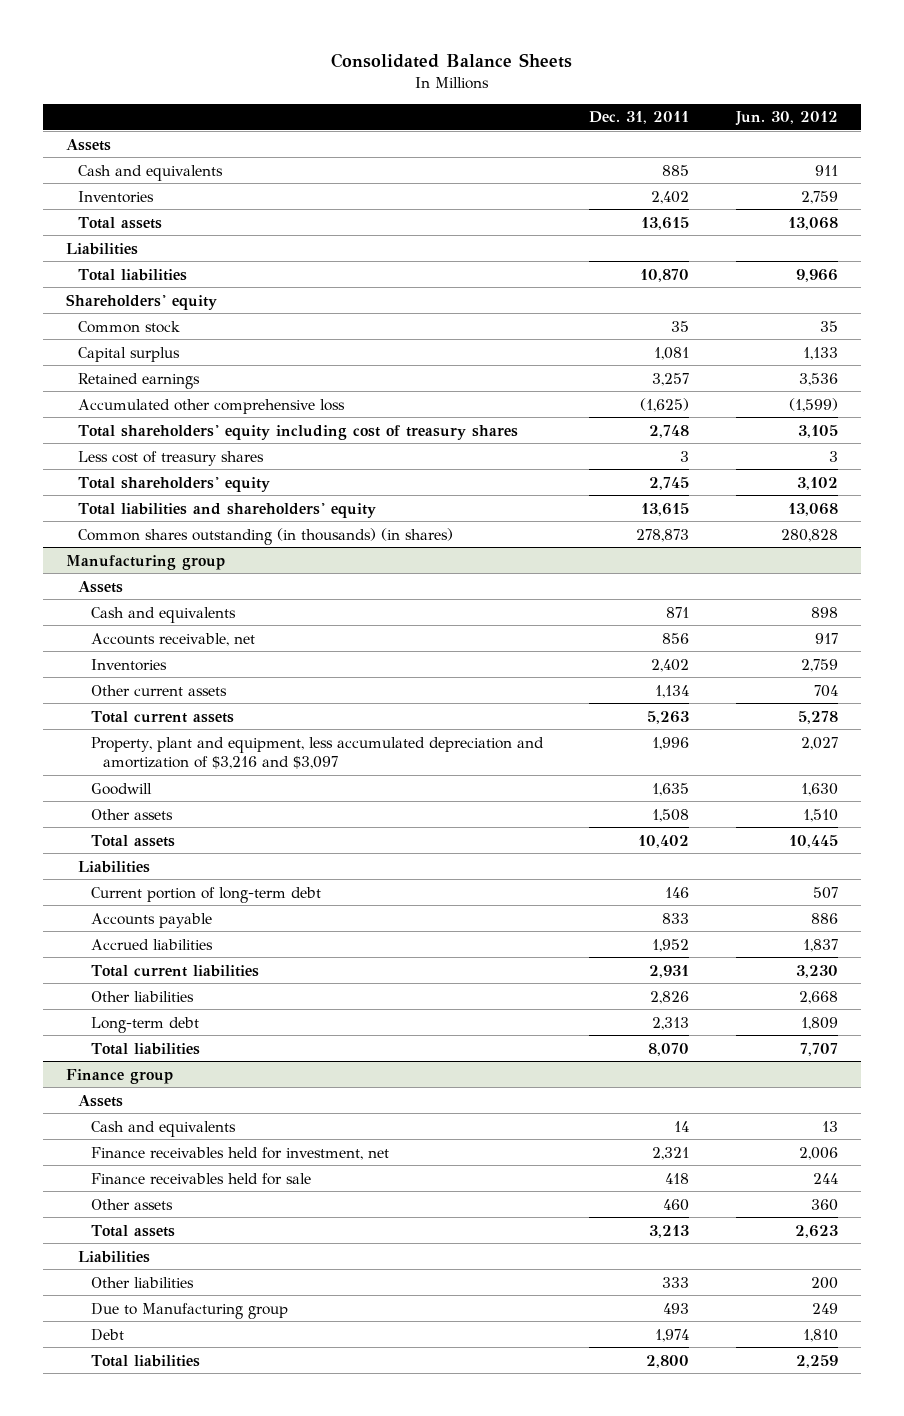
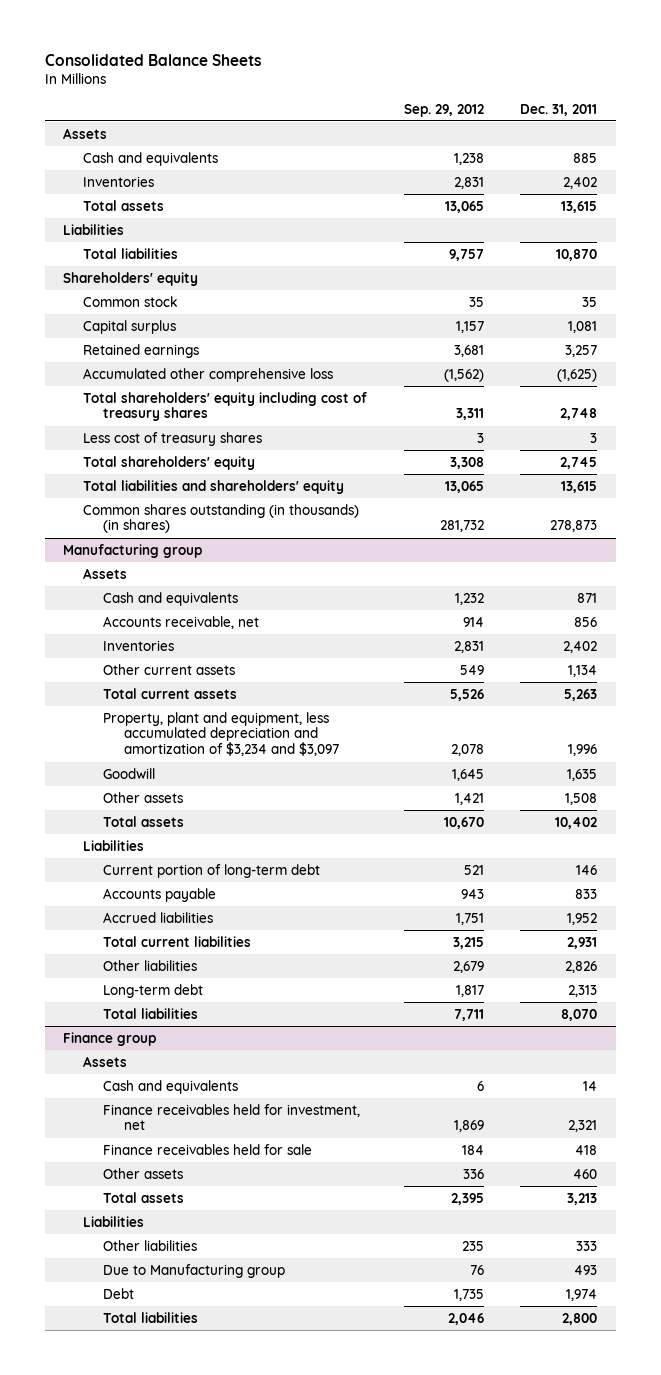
[734,111,838,127] Jun. 30, 2012 -> none
none -> [403,103,484,117] Sep. 29, 2012
[90,736,544,769] Property, plant and equipment, less accumulated depreciation and amortization of $3,216 and $3,097 -> [103,711,339,757] Property, plant and equipment, less accumulated depreciation and amortization of $3,234 and $3,097

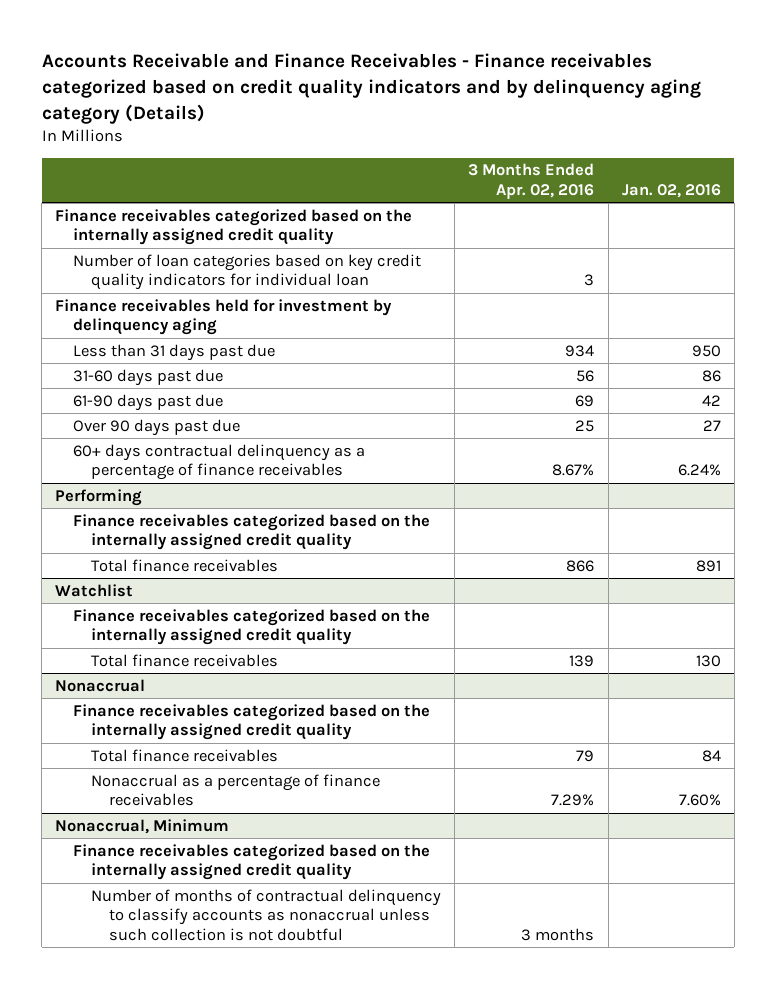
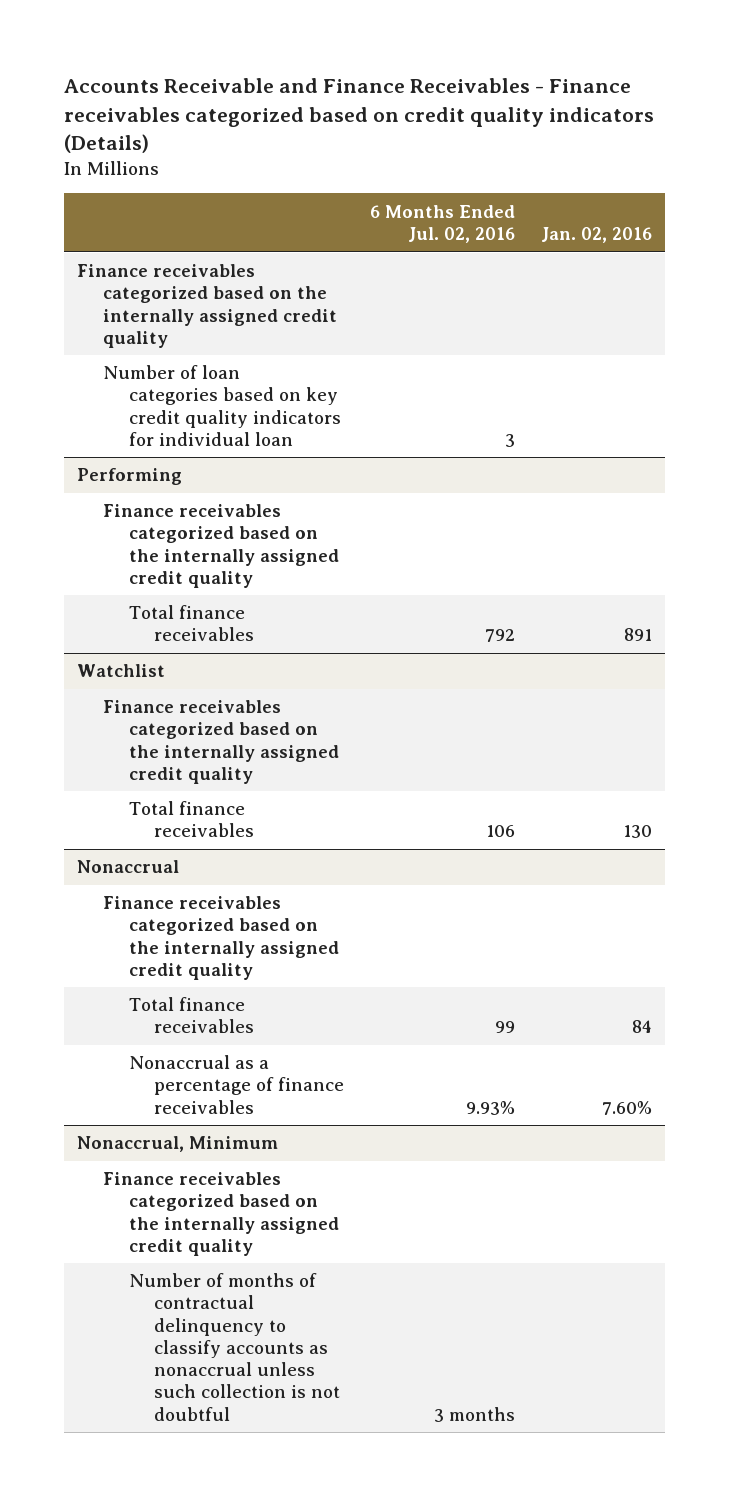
[41,53,701,124] Accounts Receivable and Finance Receivables - Finance receivables categorized based on credit quality indicators and by delinquency aging category (Details) -> [64,77,655,154] Accounts Receivable and Finance Receivables - Finance receivables categorized based on credit quality indicators (Details)
[468,163,595,199] 3 Months Ended Apr. 02, 2016 -> none
none -> [370,204,516,243] 6 Months Ended Jul. 02, 2016
[55,298,393,336] Finance receivables held for investment by delinquency aging -> none
[73,343,276,361] Less than 31 days past due -> none
[73,368,224,386] 31-60 days past due -> none
[73,393,224,411] 61-90 days past due -> none
[73,418,241,436] Over 90 days past due -> none
[73,443,366,481] 60+ days contractual delinquency as a percentage of finance receivables -> none

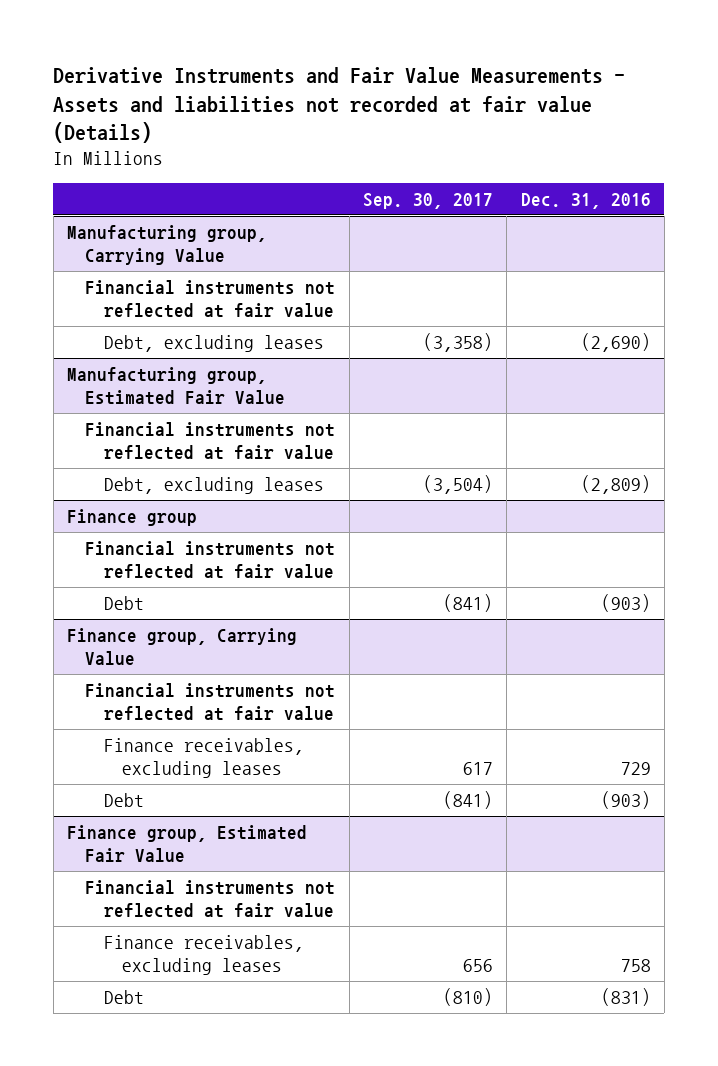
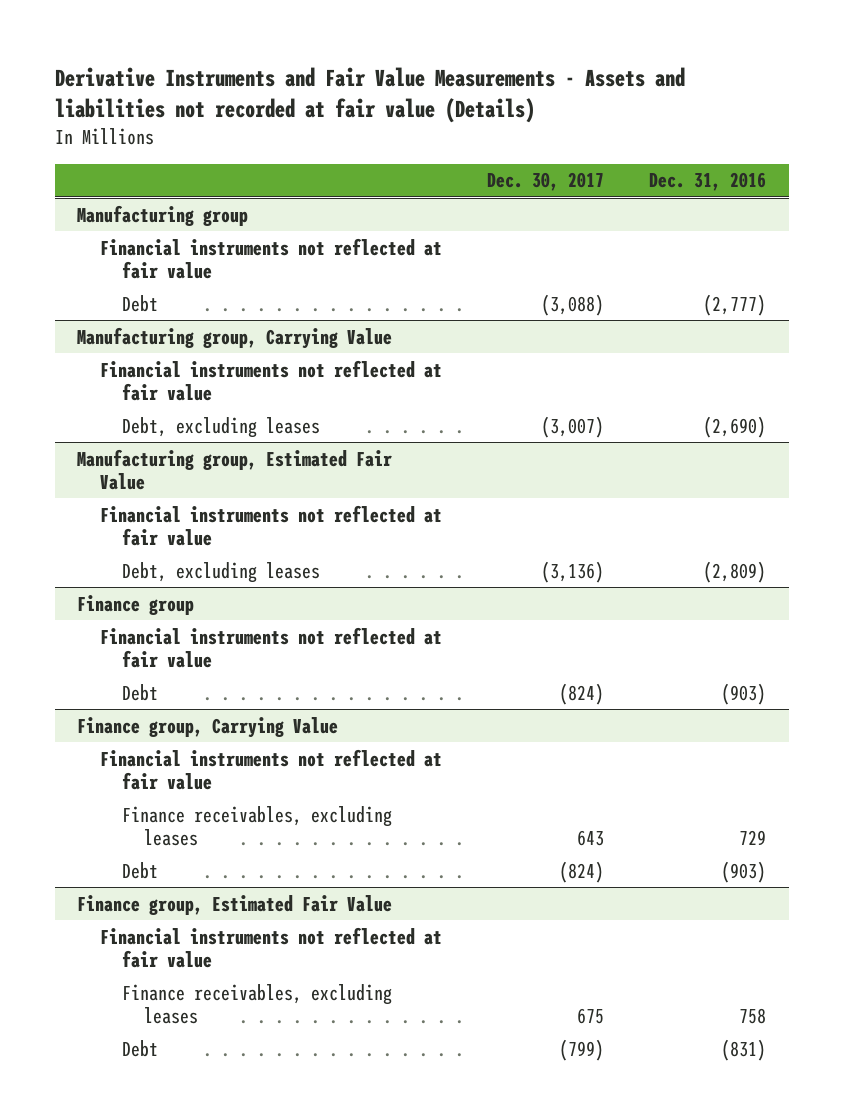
[362,192,493,209] Sep. 30, 2017 -> none
none -> [486,172,604,192] Dec. 30, 2017
none -> [77,204,249,226] Manufacturing group
none -> [99,237,442,279] Financial instruments not reflected at fair value
none -> [121,294,158,312] Debt

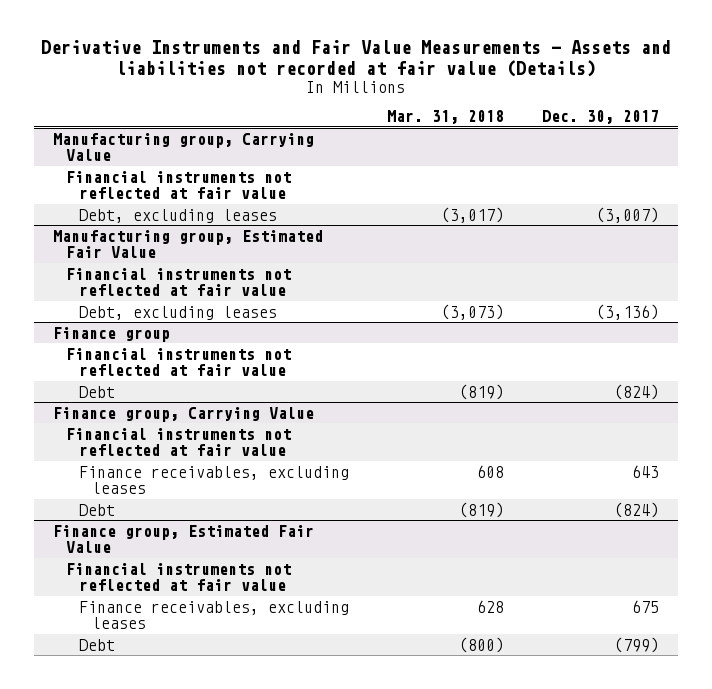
[649,172,767,192] Dec. 31, 2016 -> none
none -> [386,110,504,125] Mar. 31, 2018
[77,204,249,226] Manufacturing group -> none
[99,237,442,279] Financial instruments not reflected at fair value -> none
[121,294,158,312] Debt -> none

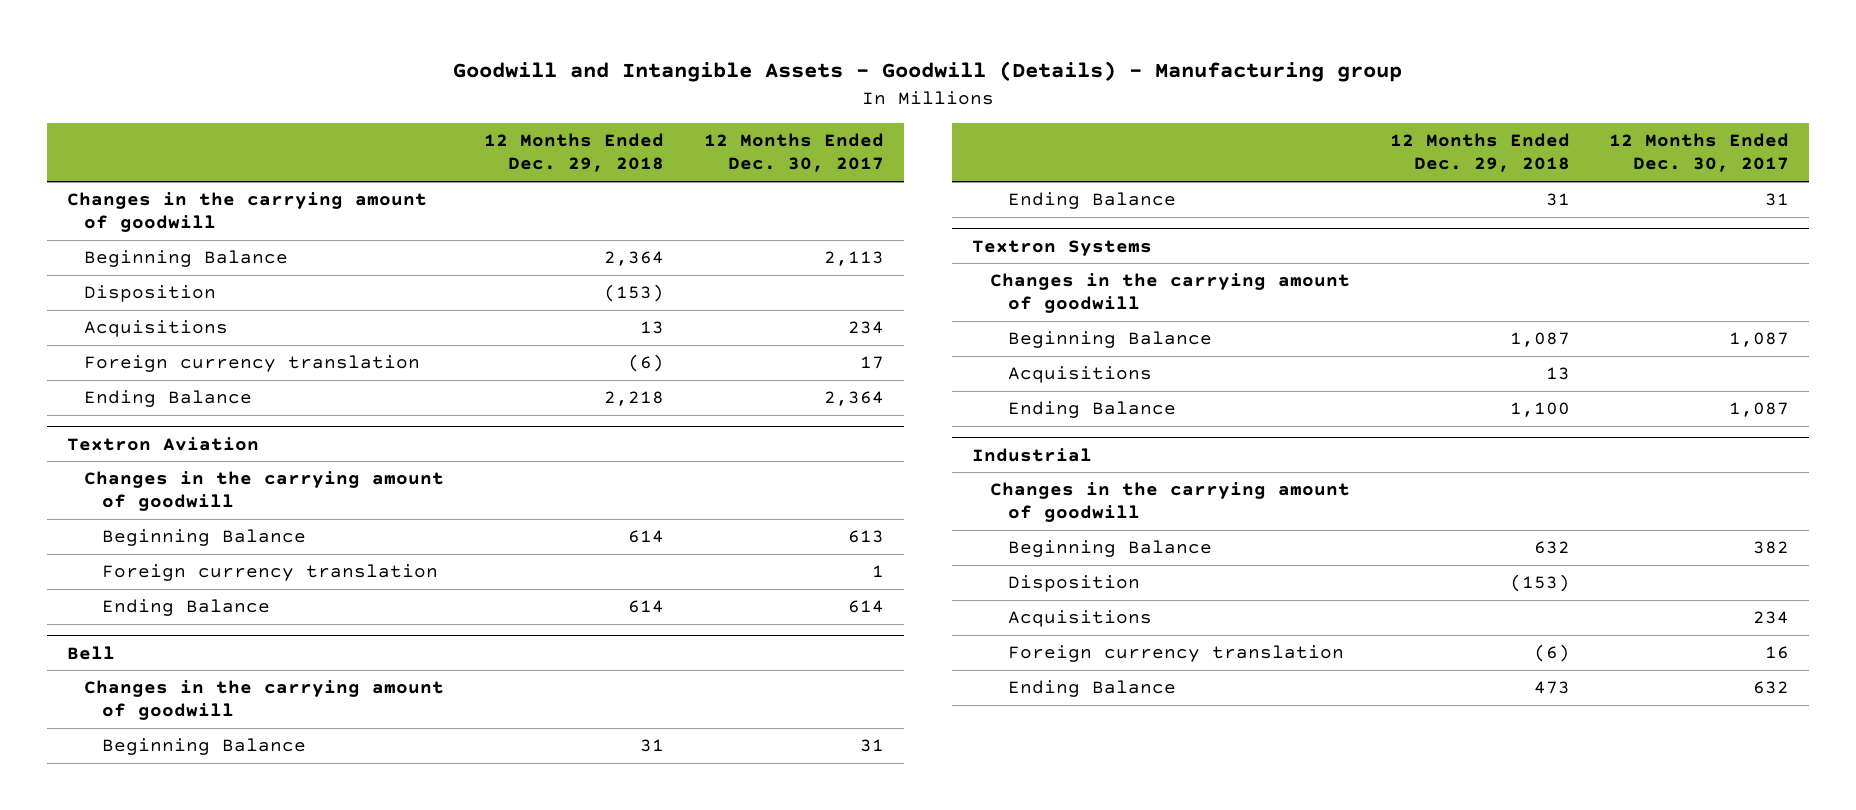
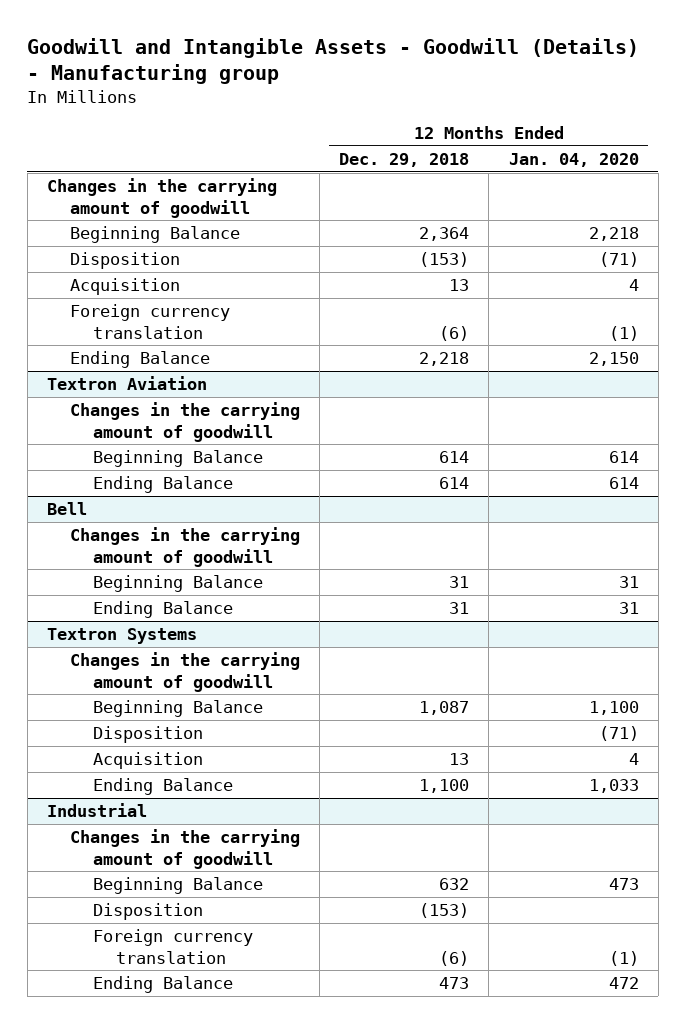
[703,133,884,173] 12 Months Ended Dec. 30, 2017 -> none
none -> [508,153,639,168] Jan. 04, 2020
[84,320,229,338] Acquisitions -> [69,278,180,296] Acquisition
[102,564,439,582] Foreign currency translation -> none
none -> [92,726,203,744] Disposition
[1007,366,1152,384] Acquisitions -> [92,752,203,770] Acquisition
[1007,610,1152,628] Acquisitions -> none

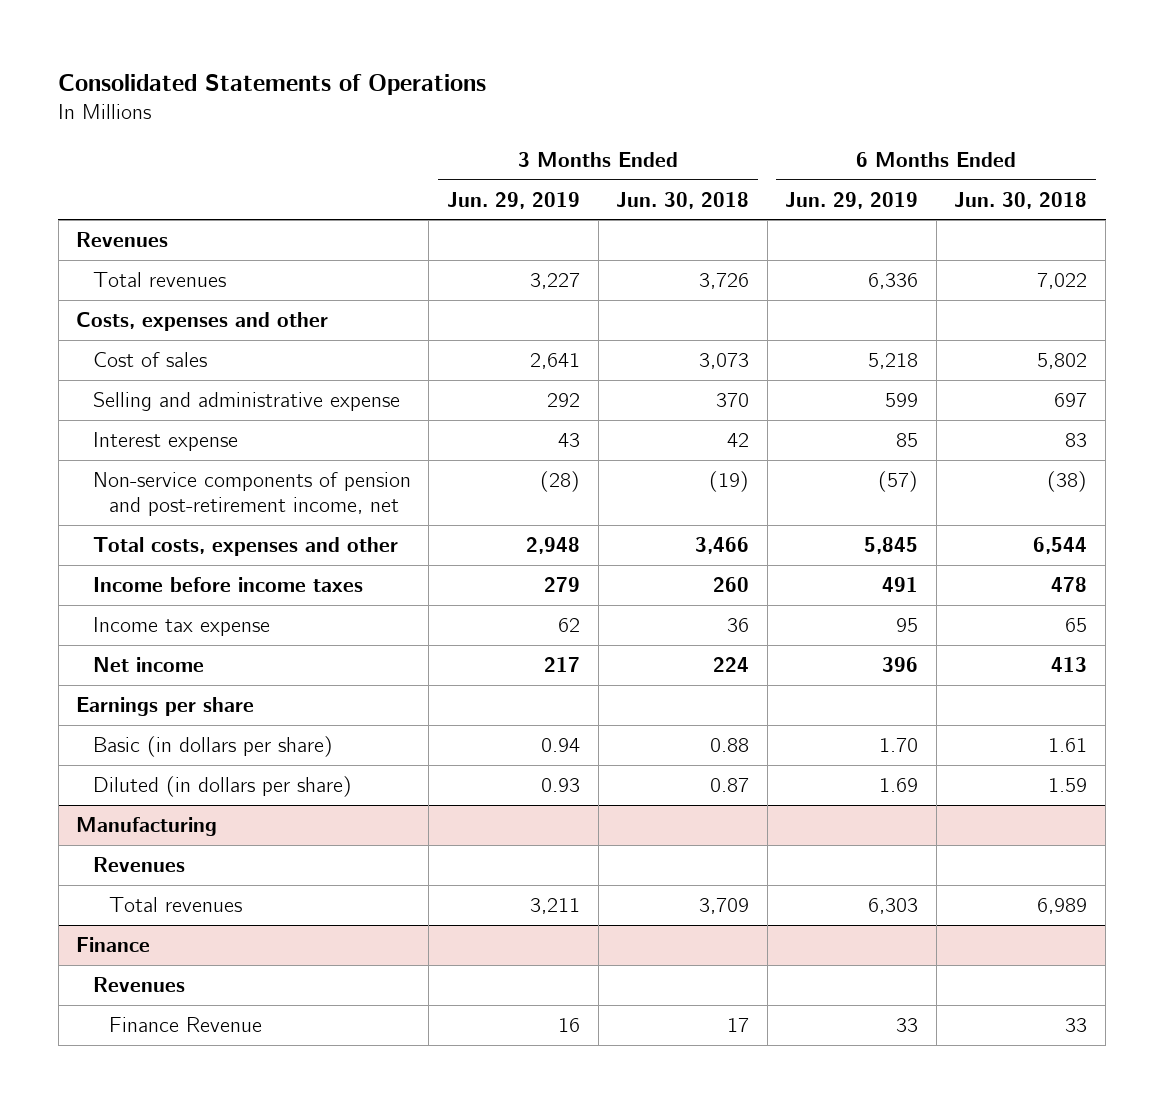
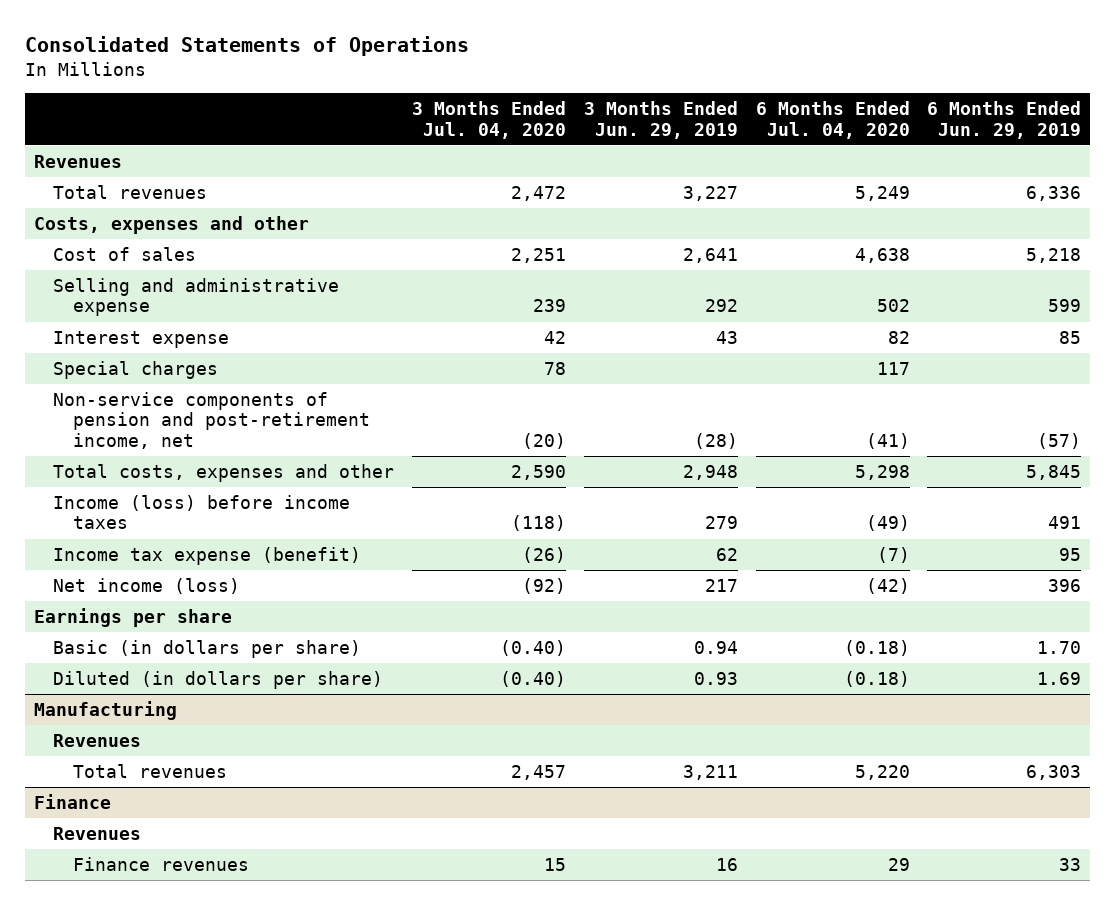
[616,191,750,209] Jun. 30, 2018 -> none
[954,191,1088,209] Jun. 30, 2018 -> none
none -> [412,101,567,139] 3 Months Ended Jul. 04, 2020
none -> [755,101,910,139] 6 Months Ended Jul. 04, 2020
none -> [53,360,219,379] Special charges
[92,577,363,593] Income before income taxes -> [53,494,351,530] Income (loss) before income taxes
[92,617,270,637] Income tax expense -> [53,546,362,565] Income tax expense (benefit)
[92,657,204,673] Net income -> [53,577,241,594] Net income (loss)
[109,1017,263,1033] Finance Revenue -> [72,856,249,871] Finance revenues

